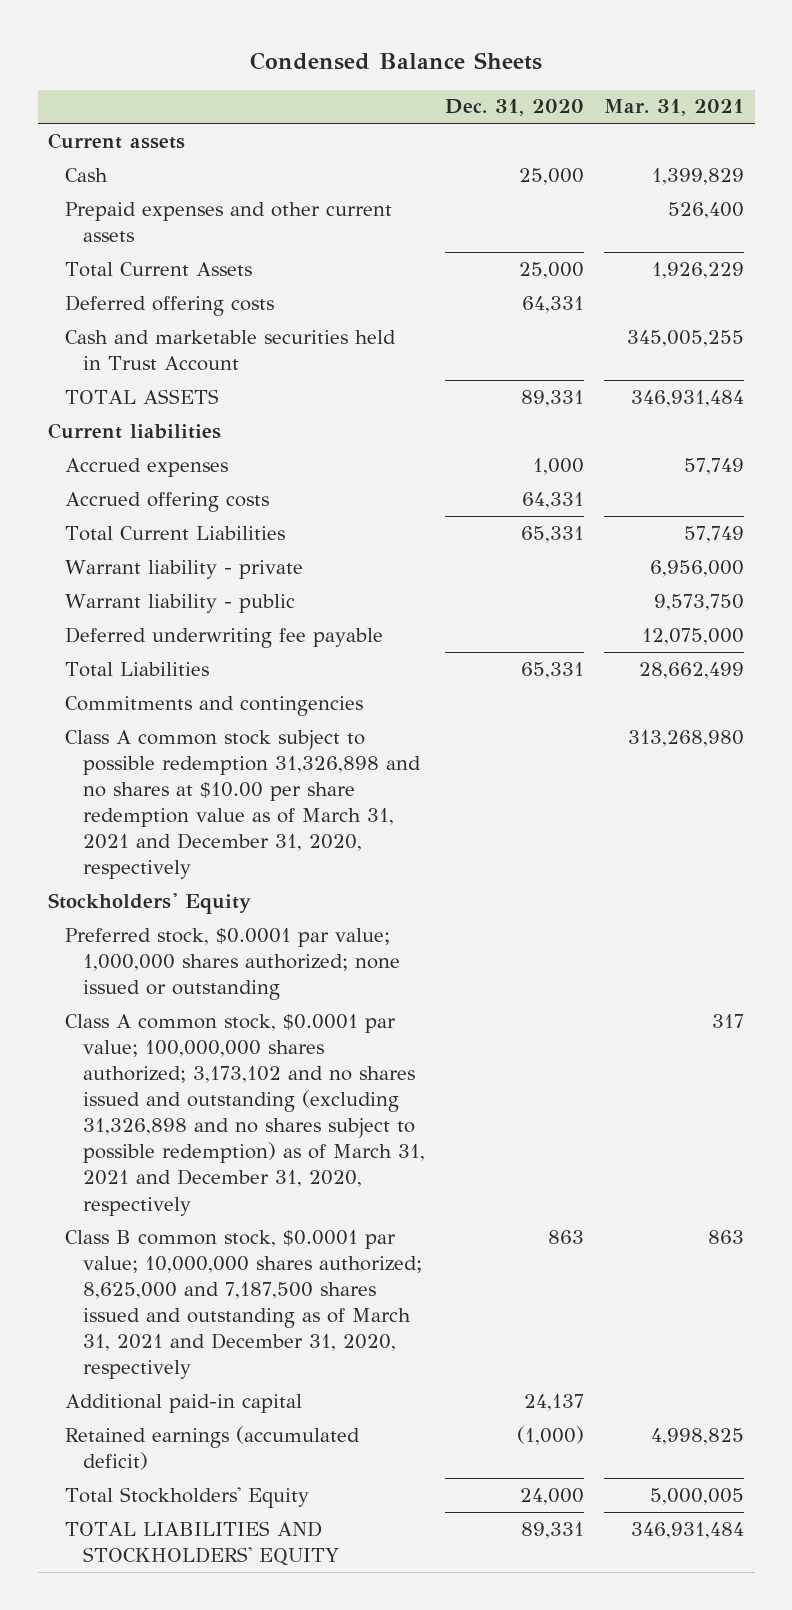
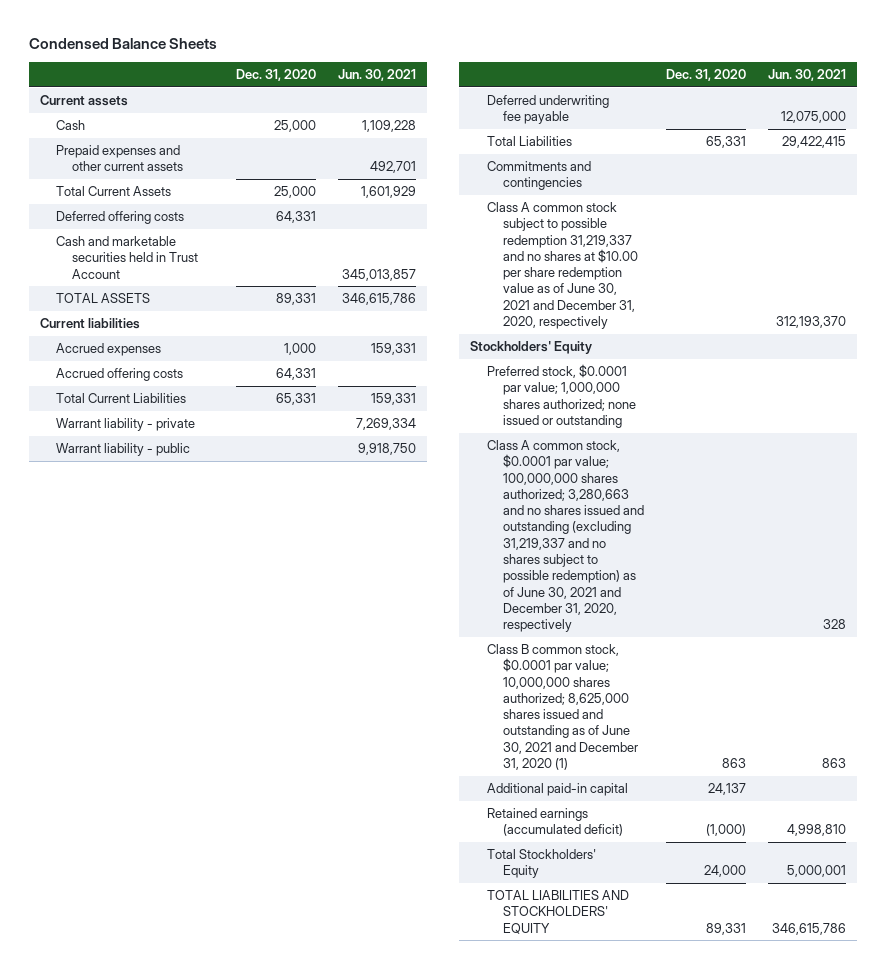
[604,99,745,117] Mar. 31, 2021 -> none
none -> [337,69,416,82] Jun. 30, 2021
[65,729,421,880] Class A common stock subject to possible redemption 31,326,898 and no shares at $10.00 per share redemption value as of March 31, 2021 and December 31, 2020, respectively -> [486,202,638,329] Class A common stock subject to possible redemption 31,219,337 and no shares at $10.00 per share redemption value as of June 30, 2021 and December 31, 2020, respectively
[65,1013,425,1216] Class A common stock, $0.0001 par value; 100,000,000 shares authorized; 3,173,102 and no shares issued and outstanding (excluding 31,326,898 and no shares subject to possible redemption) as of March 31, 2021 and December 31, 2020, respectively -> [486,440,644,633] Class A common stock, $0.0001 par value; 100,000,000 shares authorized; 3,280,663 and no shares issued and outstanding (excluding 31,219,337 and no shares subject to possible redemption) as of June 30, 2021 and December 31, 2020, respectively
[65,1229,422,1380] Class B common stock, $0.0001 par value; 10,000,000 shares authorized; 8,625,000 and 7,187,500 shares issued and outstanding as of March 31, 2021 and December 31, 2020, respectively -> [486,644,638,770] Class B common stock, $0.0001 par value; 10,000,000 shares authorized; 8,625,000 shares issued and outstanding as of June 30, 2021 and December 31, 2020 (1)

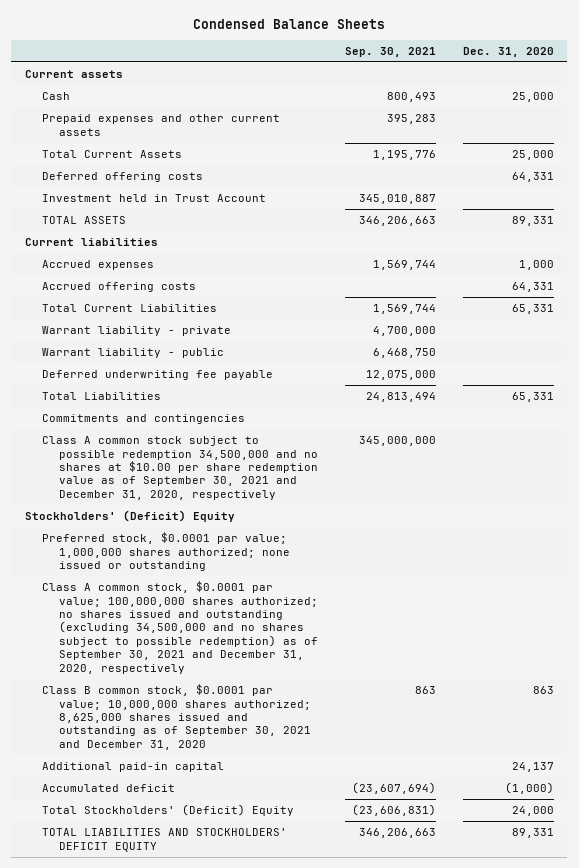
[337,69,416,82] Jun. 30, 2021 -> none
none -> [345,46,437,57] Sep. 30, 2021
[56,236,199,279] Cash and marketable securities held in Trust Account -> [42,194,267,203] Investment held in Trust Account
[486,202,638,329] Class A common stock subject to possible redemption 31,219,337 and no shares at $10.00 per share redemption value as of June 30, 2021 and December 31, 2020, respectively -> [42,436,319,500] Class A common stock subject to possible redemption 34,500,000 and no shares at $10.00 per share redemption value as of September 30, 2021 and December 31, 2020, respectively
[470,341,593,355] Stockholders' Equity -> [24,510,235,523] Stockholders' (Deficit) Equity
[486,440,644,633] Class A common stock, $0.0001 par value; 100,000,000 shares authorized; 3,280,663 and no shares issued and outstanding (excluding 31,219,337 and no shares subject to possible redemption) as of June 30, 2021 and December 31, 2020, respectively -> [42,581,319,674] Class A common stock, $0.0001 par value; 100,000,000 shares authorized; no shares issued and outstanding (excluding 34,500,000 and no shares subject to possible redemption) as of September 30, 2021 and December 31, 2020, respectively
[486,644,638,770] Class B common stock, $0.0001 par value; 10,000,000 shares authorized; 8,625,000 shares issued and outstanding as of June 30, 2021 and December 31, 2020 (1) -> [42,684,312,750] Class B common stock, $0.0001 par value; 10,000,000 shares authorized; 8,625,000 shares issued and outstanding as of September 30, 2021 and December 31, 2020
[486,808,623,837] Retained earnings (accumulated deficit) -> [42,784,176,793] Accumulated deficit
[486,849,596,879] Total Stockholders' Equity -> [42,804,295,817] Total Stockholders' (Deficit) Equity
[486,890,629,934] TOTAL LIABILITIES AND STOCKHOLDERS' EQUITY -> [42,828,288,852] TOTAL LIABILITIES AND STOCKHOLDERS' DEFICIT EQUITY

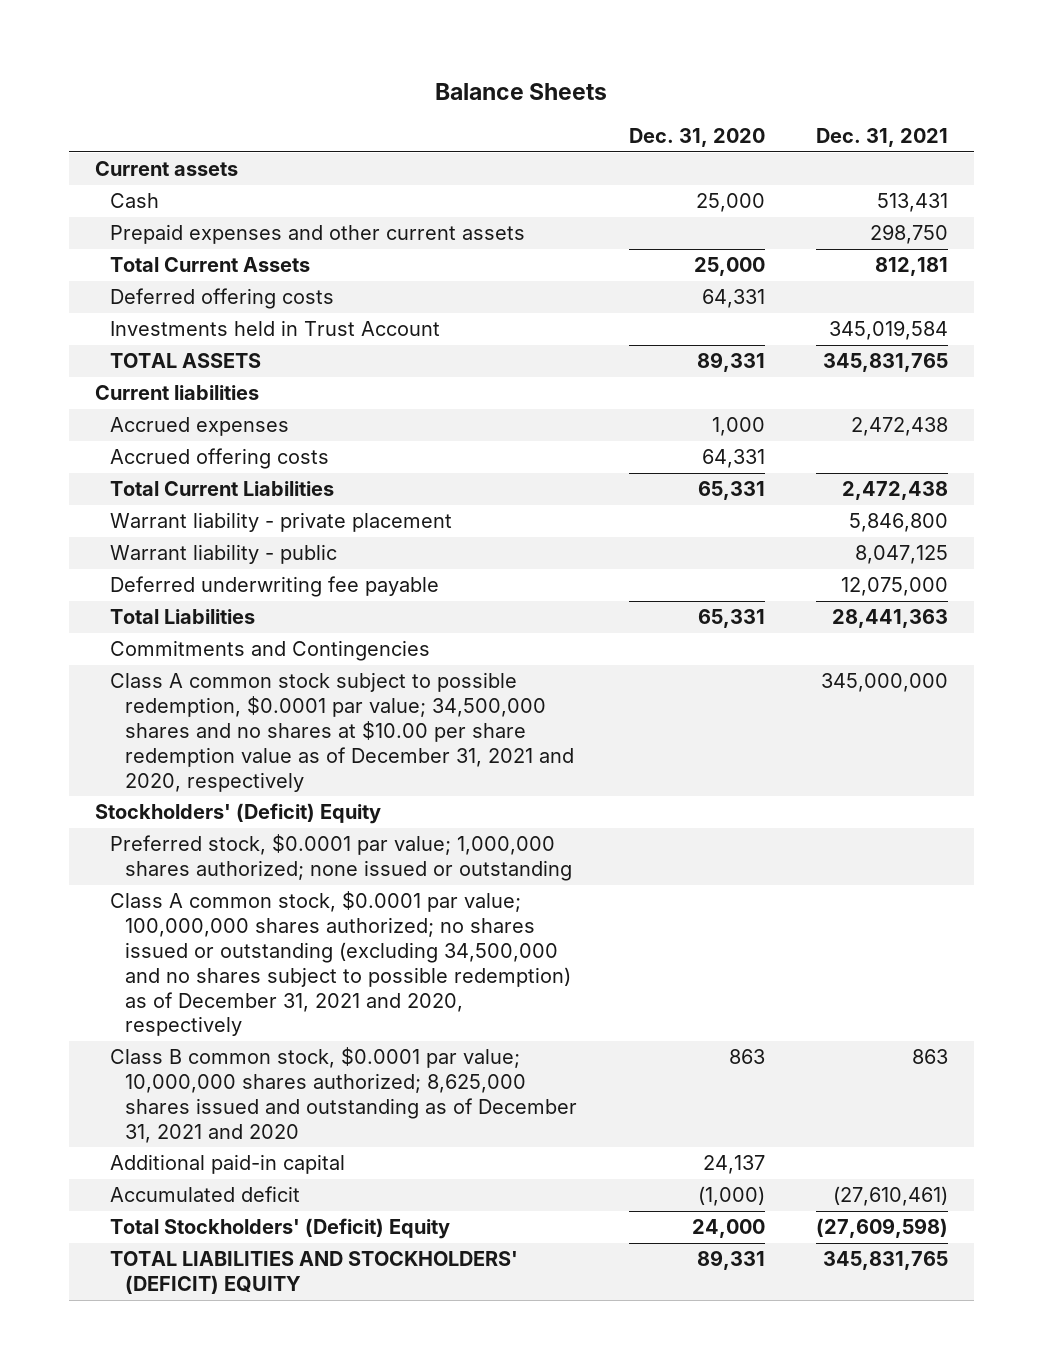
[193,18,386,29] Condensed Balance Sheets -> [435,82,608,100] Balance Sheets
[345,46,437,57] Sep. 30, 2021 -> none
none -> [816,128,949,148] Dec. 31, 2021
[42,194,267,203] Investment held in Trust Account -> [109,320,440,337] Investments held in Trust Account
[42,326,232,337] Warrant liability - private -> [109,512,452,533] Warrant liability - private placement
[42,414,246,425] Commitments and contingencies -> [109,640,430,662] Commitments and Contingencies
[42,436,319,500] Class A common stock subject to possible redemption 34,500,000 and no shares at $10.00 per share redemption value as of September 30, 2021 and December 31, 2020, respectively -> [109,672,575,792] Class A common stock subject to possible redemption, $0.0001 par value; 34,500,000 shares and no shares at $10.00 per share redemption value as of December 31, 2021 and 2020, respectively
[42,581,319,674] Class A common stock, $0.0001 par value; 100,000,000 shares authorized; no shares issued and outstanding (excluding 34,500,000 and no shares subject to possible redemption) as of September 30, 2021 and December 31, 2020, respectively -> [109,891,572,1037] Class A common stock, $0.0001 par value; 100,000,000 shares authorized; no shares issued or outstanding (excluding 34,500,000 and no shares subject to possible redemption) as of December 31, 2021 and 2020, respectively
[42,684,312,750] Class B common stock, $0.0001 par value; 10,000,000 shares authorized; 8,625,000 shares issued and outstanding as of September 30, 2021 and December 31, 2020 -> [109,1047,578,1143] Class B common stock, $0.0001 par value; 10,000,000 shares authorized; 8,625,000 shares issued and outstanding as of December 31, 2021 and 2020
[42,828,288,852] TOTAL LIABILITIES AND STOCKHOLDERS' DEFICIT EQUITY -> [109,1251,518,1295] TOTAL LIABILITIES AND STOCKHOLDERS' (DEFICIT) EQUITY

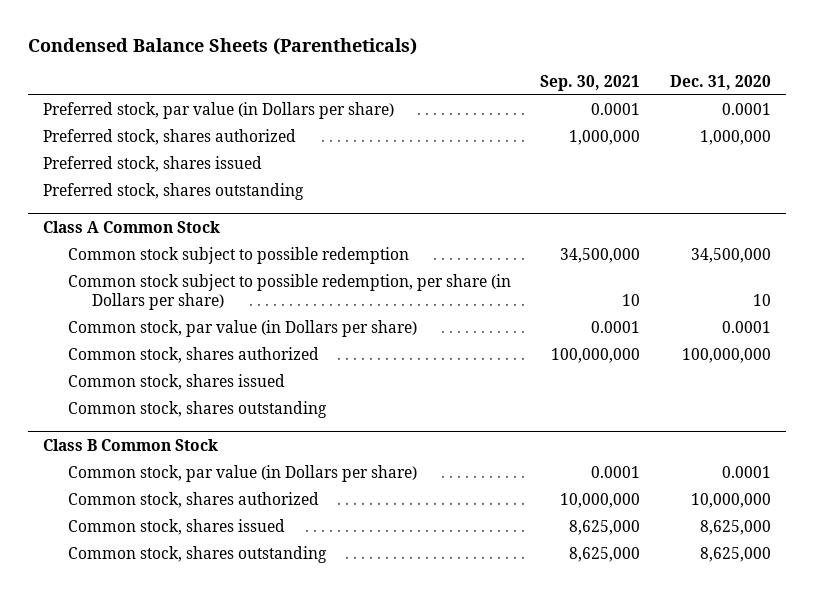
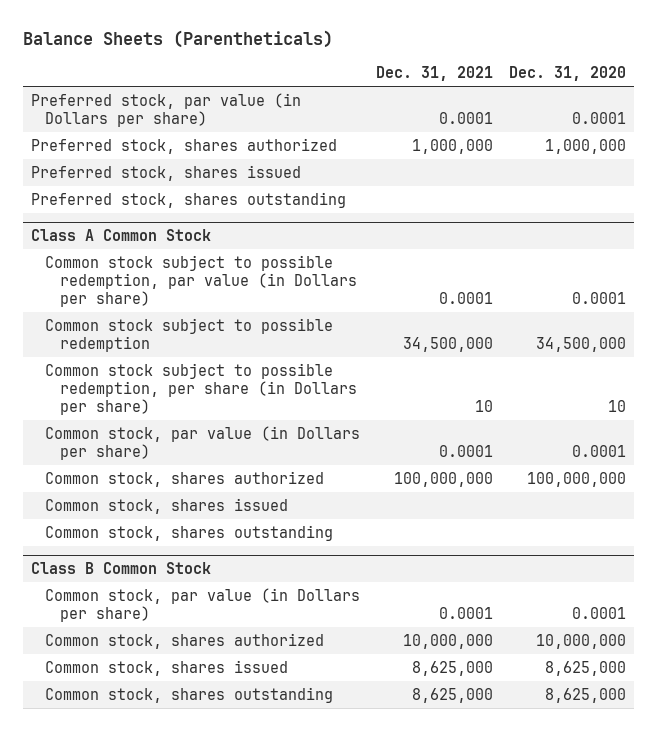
[27,38,417,56] Condensed Balance Sheets (Parentheticals) -> [22,30,333,49] Balance Sheets (Parentheticals)
[540,74,641,91] Sep. 30, 2021 -> none
none -> [376,66,494,82] Dec. 31, 2021
none -> [45,254,357,307] Common stock subject to possible redemption, par value (in Dollars per share)

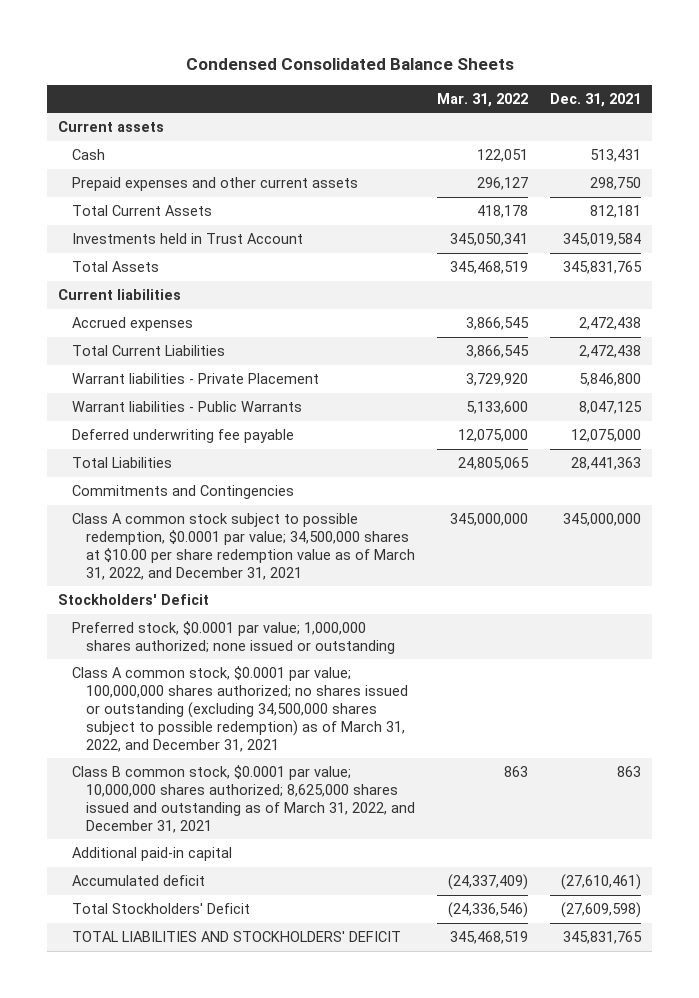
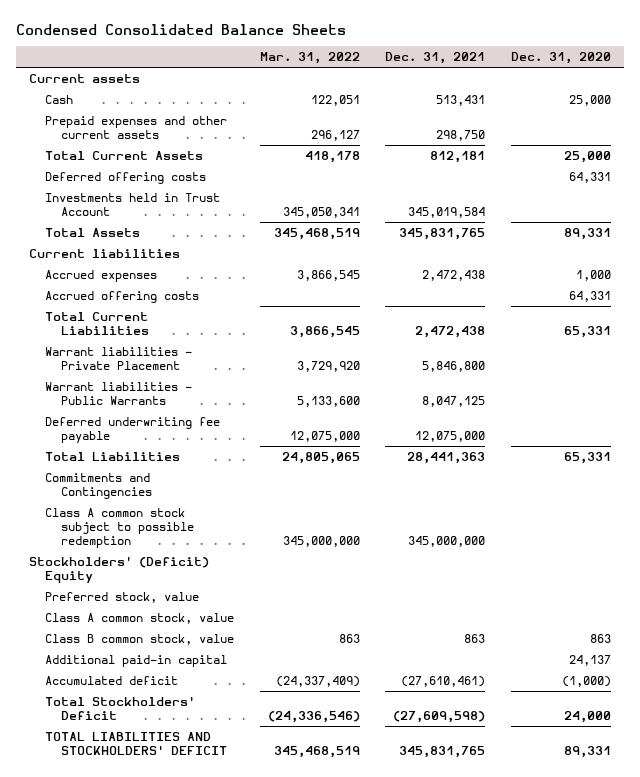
none -> [510,52,611,65] Dec. 31, 2020
none -> [45,171,207,184] Deferred offering costs
none -> [45,290,200,303] Accrued offering costs
[72,512,415,580] Class A common stock subject to possible redemption, $0.0001 par value; 34,500,000 shares at $10.00 per share redemption value as of March 31, 2022, and December 31, 2021 -> [45,507,195,548] Class A common stock subject to possible redemption
[58,593,210,605] Stockholders' Deficit -> [29,555,210,583] Stockholders' (Deficit) Equity
[72,620,395,654] Preferred stock, $0.0001 par value; 1,000,000 shares authorized; none issued or outstanding -> [45,591,200,603] Preferred stock, value
[72,665,408,752] Class A common stock, $0.0001 par value; 100,000,000 shares authorized; no shares issued or outstanding (excluding 34,500,000 shares subject to possible redemption) as of March 31, 2022, and December 31, 2021 -> [45,612,235,624] Class A common stock, value
[72,764,415,833] Class B common stock, $0.0001 par value; 10,000,000 shares authorized; 8,625,000 shares issued and outstanding as of March 31, 2022, and December 31, 2021 -> [45,633,235,645] Class B common stock, value

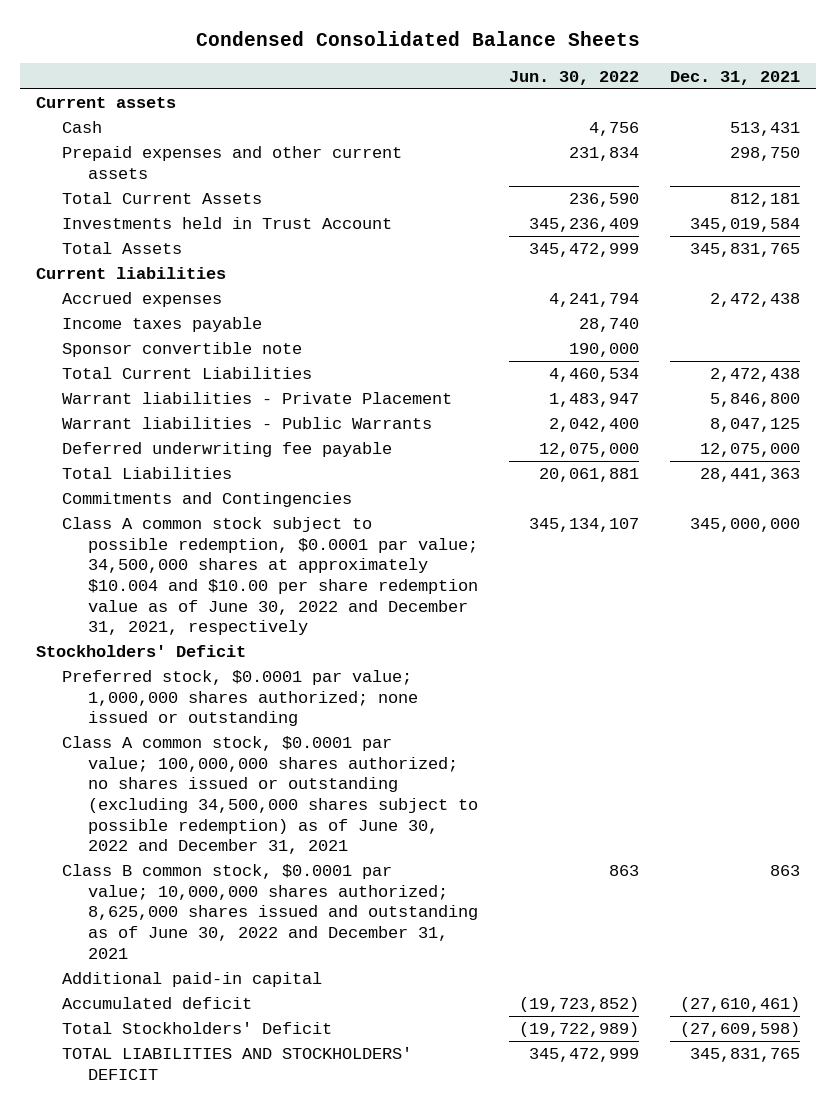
[259,52,360,65] Mar. 31, 2022 -> none
[510,52,611,65] Dec. 31, 2020 -> none
none -> [508,70,639,85] Jun. 30, 2022
[45,171,207,184] Deferred offering costs -> none
[45,290,200,303] Accrued offering costs -> none
none -> [61,317,262,333] Income taxes payable
none -> [61,342,302,358] Sponsor convertible note
[45,507,195,548] Class A common stock subject to possible redemption -> [61,517,478,636] Class A common stock subject to possible redemption, $0.0001 par value; 34,500,000 shares at approximately $10.004 and $10.00 per share redemption value as of June 30, 2022 and December 31, 2021, respectively
[29,555,210,583] Stockholders' (Deficit) Equity -> [35,645,246,658] Stockholders' Deficit
[45,591,200,603] Preferred stock, value -> [61,670,418,727] Preferred stock, $0.0001 par value; 1,000,000 shares authorized; none issued or outstanding
[45,612,235,624] Class A common stock, value -> [61,736,478,855] Class A common stock, $0.0001 par value; 100,000,000 shares authorized; no shares issued or outstanding (excluding 34,500,000 shares subject to possible redemption) as of June 30, 2022 and December 31, 2021
[45,633,235,645] Class B common stock, value -> [61,864,478,959] Class B common stock, $0.0001 par value; 10,000,000 shares authorized; 8,625,000 shares issued and outstanding as of June 30, 2022 and December 31, 2021

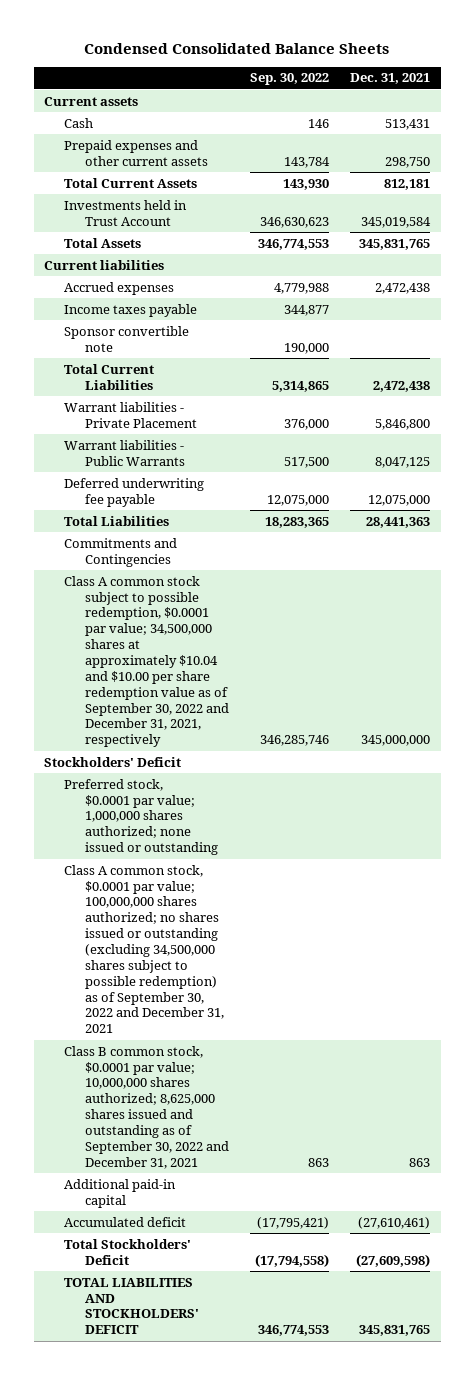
[508,70,639,85] Jun. 30, 2022 -> none
none -> [249,73,329,86] Sep. 30, 2022
[61,517,478,636] Class A common stock subject to possible redemption, $0.0001 par value; 34,500,000 shares at approximately $10.004 and $10.00 per share redemption value as of June 30, 2022 and December 31, 2021, respectively -> [64,575,229,748] Class A common stock subject to possible redemption, $0.0001 par value; 34,500,000 shares at approximately $10.04 and $10.00 per share redemption value as of September 30, 2022 and December 31, 2021, respectively
[61,736,478,855] Class A common stock, $0.0001 par value; 100,000,000 shares authorized; no shares issued or outstanding (excluding 34,500,000 shares subject to possible redemption) as of June 30, 2022 and December 31, 2021 -> [64,864,224,1034] Class A common stock, $0.0001 par value; 100,000,000 shares authorized; no shares issued or outstanding (excluding 34,500,000 shares subject to possible redemption) as of September 30, 2022 and December 31, 2021
[61,864,478,959] Class B common stock, $0.0001 par value; 10,000,000 shares authorized; 8,625,000 shares issued and outstanding as of June 30, 2022 and December 31, 2021 -> [64,1045,229,1169] Class B common stock, $0.0001 par value; 10,000,000 shares authorized; 8,625,000 shares issued and outstanding as of September 30, 2022 and December 31, 2021

